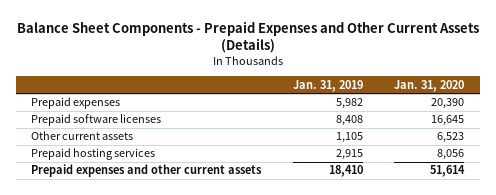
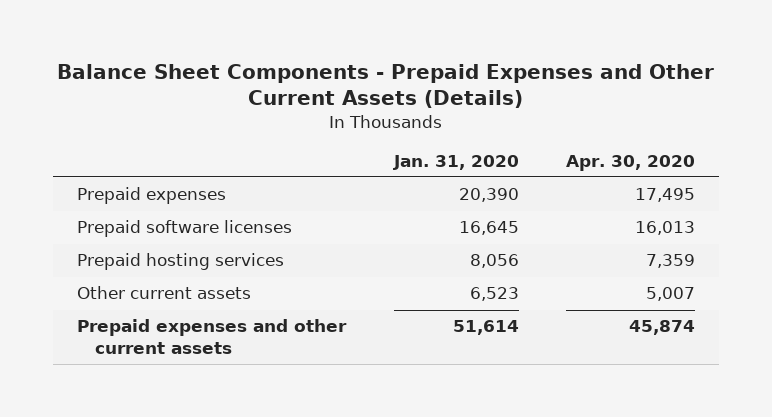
[292,79,363,92] Jan. 31, 2019 -> none
none -> [566,154,696,171] Apr. 30, 2020
[31,131,134,141] Other current assets -> [76,286,251,300] Other current assets

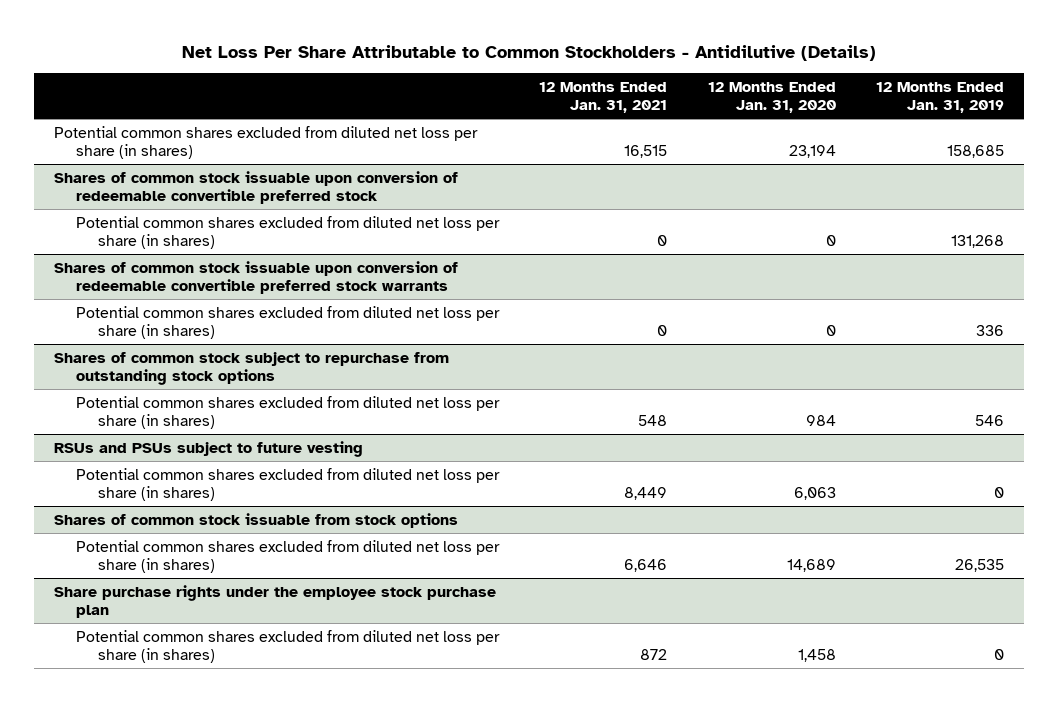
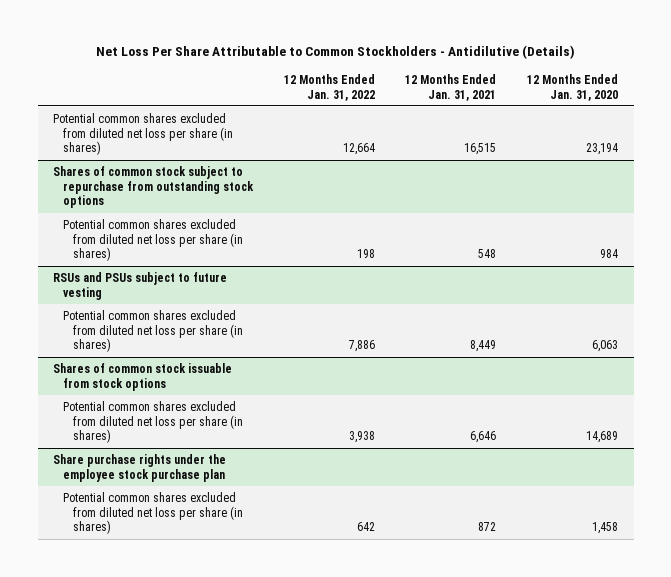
[876,82,1005,113] 12 Months Ended Jan. 31, 2019 -> none
none -> [283,73,375,101] 12 Months Ended Jan. 31, 2022
[54,170,459,204] Shares of common stock issuable upon conversion of redeemable convertible preferred stock -> none
[76,215,501,249] Potential common shares excluded from diluted net loss per share (in shares) -> none
[54,260,459,294] Shares of common stock issuable upon conversion of redeemable convertible preferred stock warrants -> none
[76,305,501,339] Potential common shares excluded from diluted net loss per share (in shares) -> none

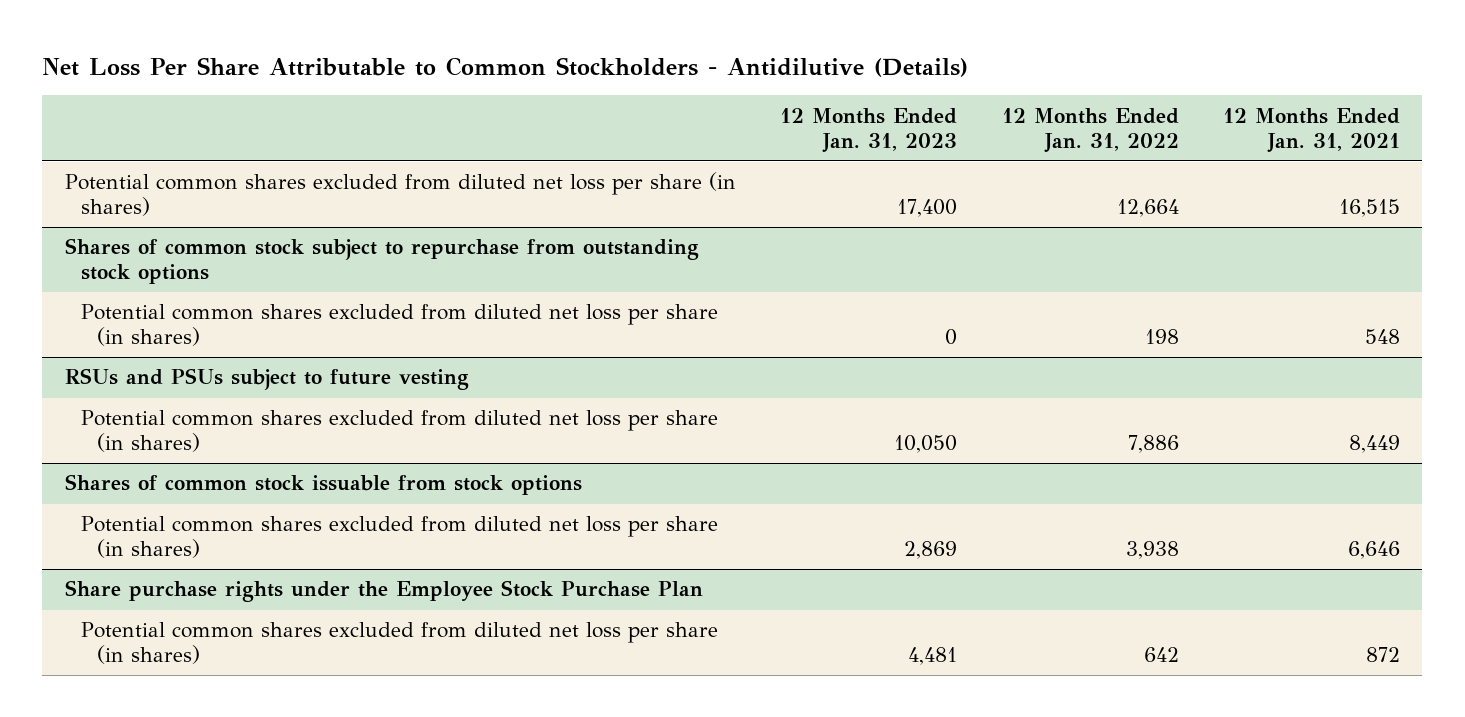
[527,73,619,101] 12 Months Ended Jan. 31, 2020 -> none
none -> [780,107,958,153] 12 Months Ended Jan. 31, 2023
[52,453,226,482] Share purchase rights under the employee stock purchase plan -> [64,580,703,603] Share purchase rights under the Employee Stock Purchase Plan

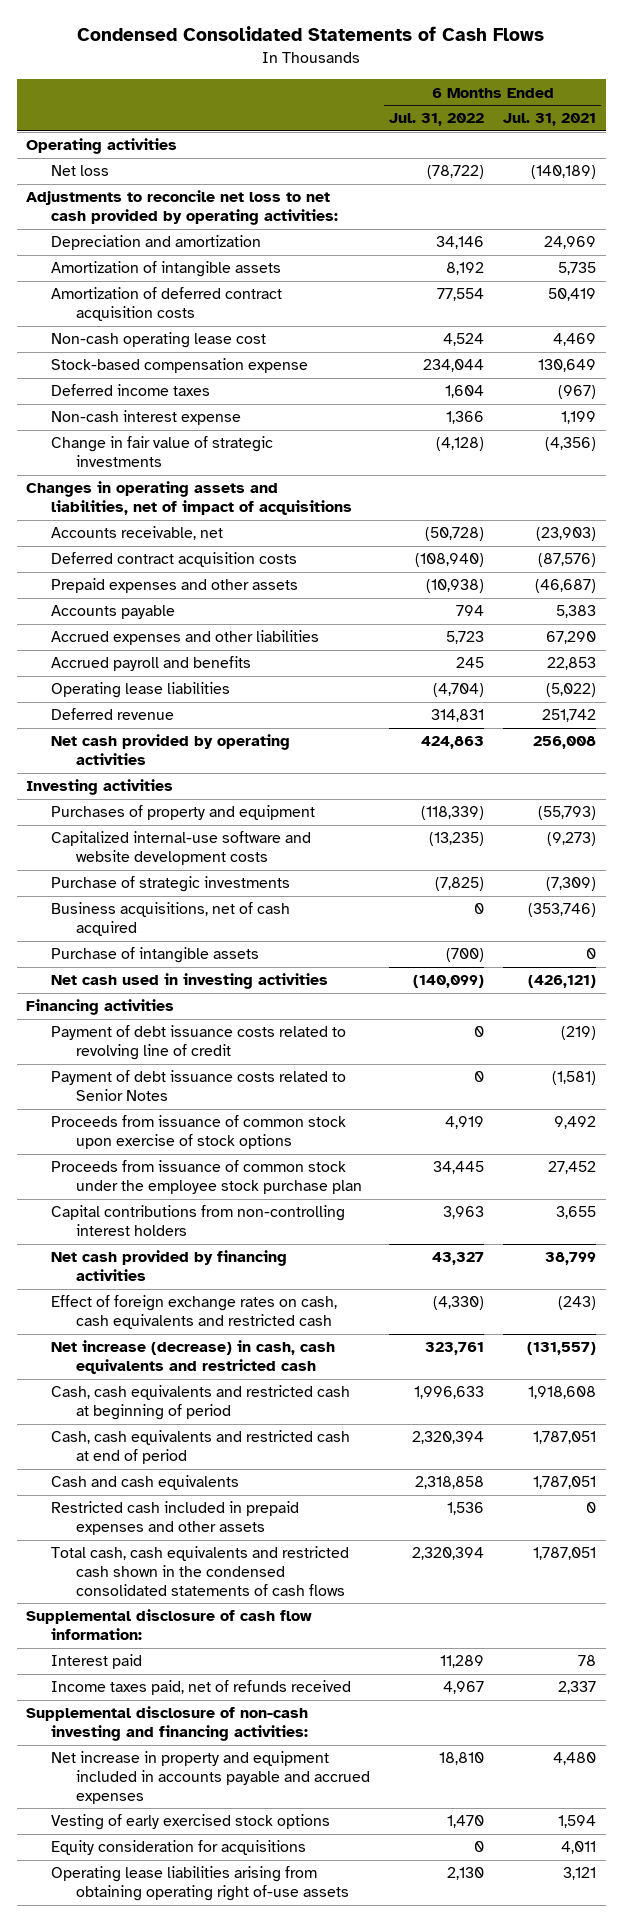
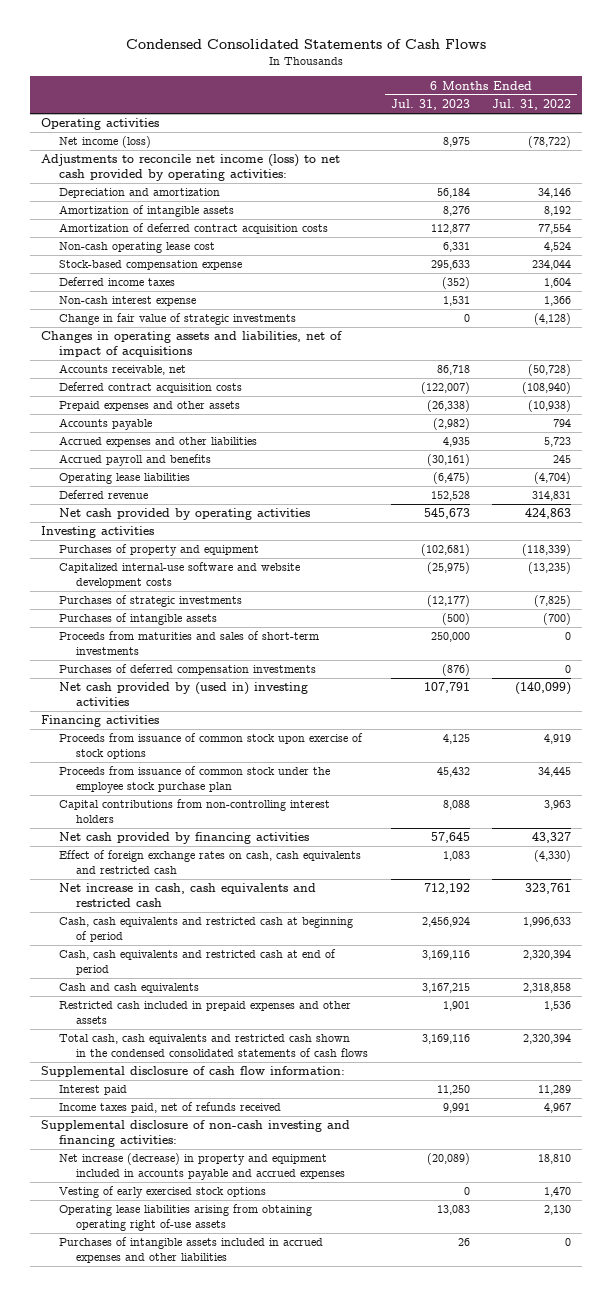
[503,113,597,127] Jul. 31, 2021 -> none
none -> [390,99,470,111] Jul. 31, 2023
[51,165,110,177] Net loss -> [58,136,151,149] Net income (loss)
[26,190,339,226] Adjustments to reconcile net loss to net cash provided by operating activities: -> [41,154,341,182] Adjustments to reconcile net income (loss) to net cash provided by operating activities:
[51,902,291,937] Business acquisitions, net of cash acquired -> none
[51,876,291,893] Purchase of strategic investments -> [58,595,242,608] Purchases of strategic investments
[51,947,260,964] Purchase of intangible assets -> [58,613,217,626] Purchases of intangible assets
none -> [58,631,319,656] Proceeds from maturities and sales of short-term investments
none -> [58,664,316,676] Purchases of deferred compensation investments
[51,973,329,990] Net cash used in investing activities -> [58,682,308,707] Net cash provided by (used in) investing activities
[51,1025,347,1061] Payment of debt issuance costs related to revolving line of credit -> none
[51,1070,347,1102] Payment of debt issuance costs related to Senior Notes -> none
[51,1340,336,1375] Net increase (decrease) in cash, cash equivalents and restricted cash -> [58,883,316,908] Net increase in cash, cash equivalents and restricted cash
[51,1751,370,1804] Net increase in property and equipment included in accounts payable and accrued expenses -> [58,1153,346,1181] Net increase (decrease) in property and equipment included in accounts payable and accrued expenses
[51,1840,307,1856] Equity consideration for acquisitions -> none
none -> [58,1237,323,1264] Purchases of intangible assets included in accrued expenses and other liabilities

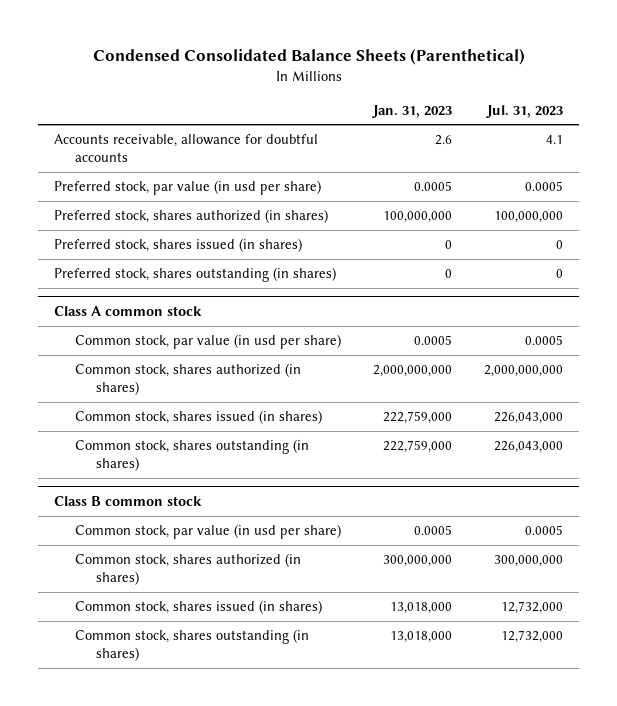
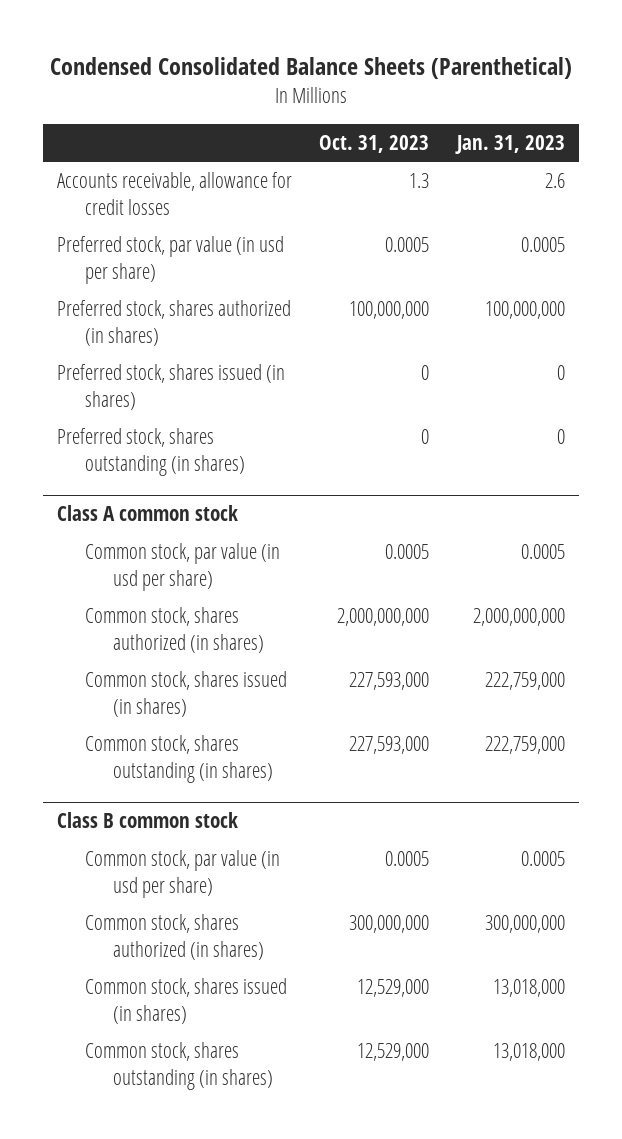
[485,104,563,118] Jul. 31, 2023 -> none
none -> [319,134,430,153] Oct. 31, 2023
[54,134,319,163] Accounts receivable, allowance for doubtful accounts -> [56,172,292,215] Accounts receivable, allowance for credit losses

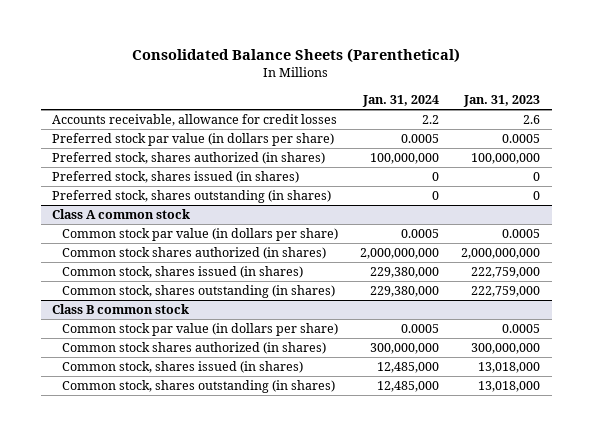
[49,56,572,79] Condensed Consolidated Balance Sheets (Parenthetical) -> [132,48,461,64] Consolidated Balance Sheets (Parenthetical)
[319,134,430,153] Oct. 31, 2023 -> none
none -> [362,94,440,107] Jan. 31, 2024
[56,236,284,284] Preferred stock, par value (in usd per share) -> [52,133,335,147] Preferred stock par value (in dollars per share)
[84,543,280,591] Common stock, par value (in usd per share) -> [61,228,338,242] Common stock par value (in dollars per share)
[84,607,265,653] Common stock, shares authorized (in shares) -> [61,247,326,260] Common stock shares authorized (in shares)
[84,850,280,898] Common stock, par value (in usd per share) -> [61,323,338,337] Common stock par value (in dollars per share)
[84,914,265,960] Common stock, shares authorized (in shares) -> [61,342,326,355] Common stock shares authorized (in shares)

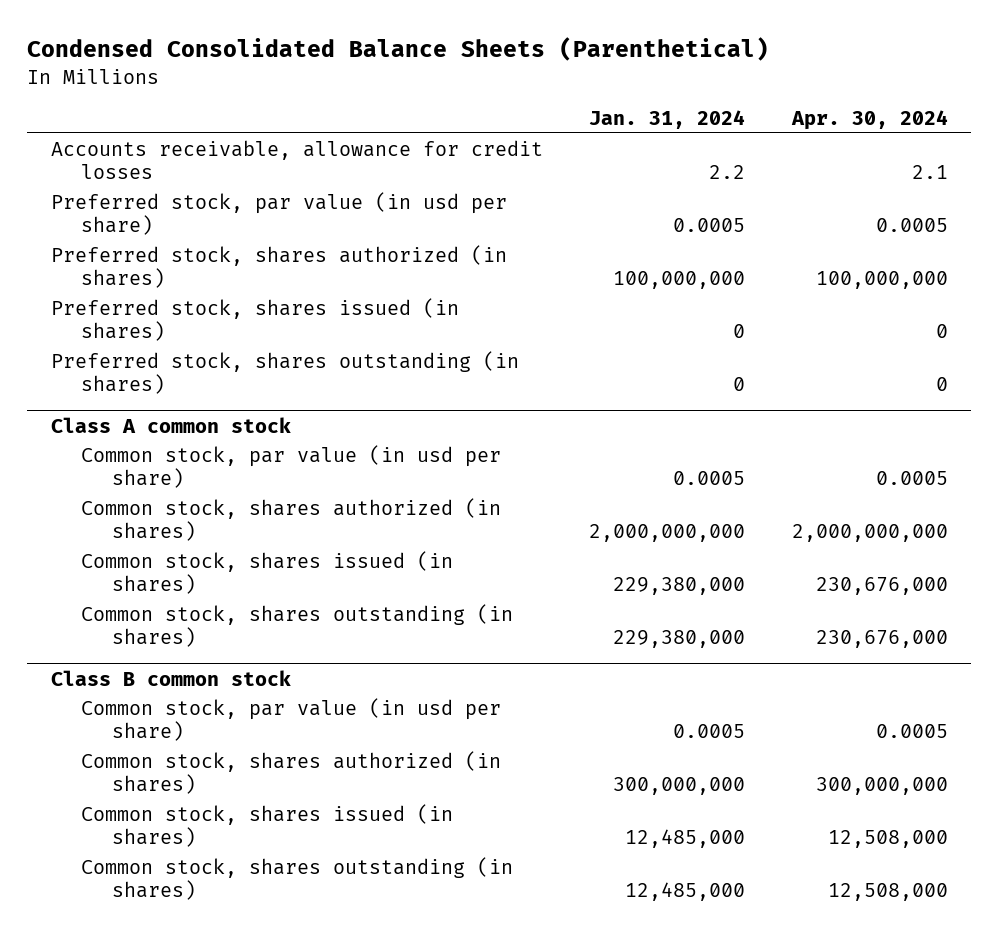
[132,48,461,64] Consolidated Balance Sheets (Parenthetical) -> [27,37,770,62] Condensed Consolidated Balance Sheets (Parenthetical)
[463,94,541,107] Jan. 31, 2023 -> none
none -> [790,109,948,130] Apr. 30, 2024
[52,133,335,147] Preferred stock par value (in dollars per share) -> [50,191,507,236] Preferred stock, par value (in usd per share)
[61,228,338,242] Common stock par value (in dollars per share) -> [81,444,502,489] Common stock, par value (in usd per share)
[61,247,326,260] Common stock shares authorized (in shares) -> [81,497,502,542] Common stock, shares authorized (in shares)
[61,323,338,337] Common stock par value (in dollars per share) -> [81,697,502,742] Common stock, par value (in usd per share)
[61,342,326,355] Common stock shares authorized (in shares) -> [81,750,502,795] Common stock, shares authorized (in shares)

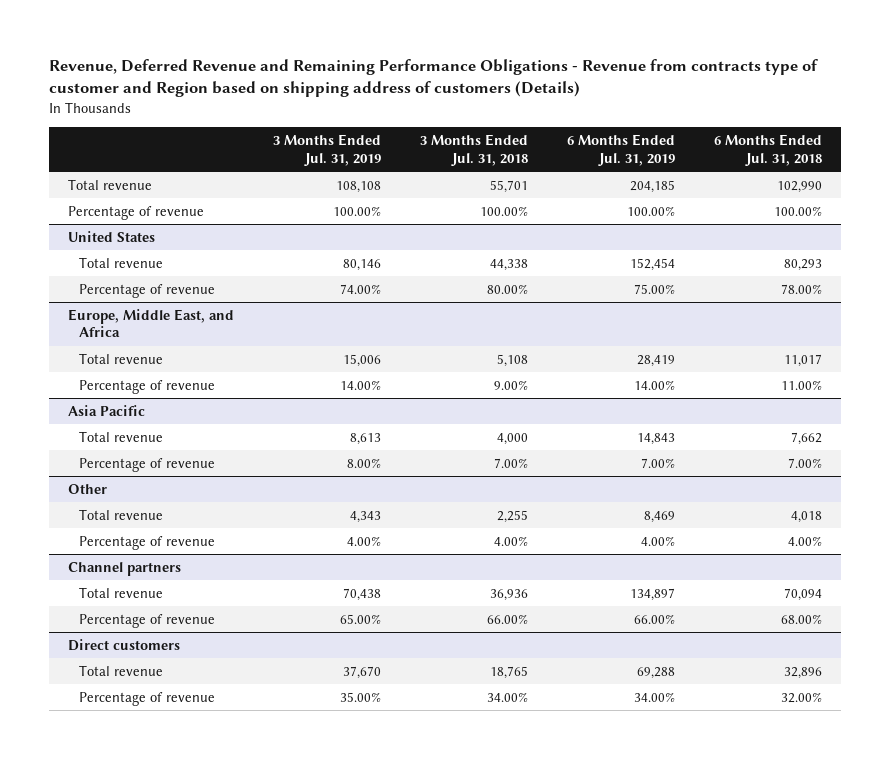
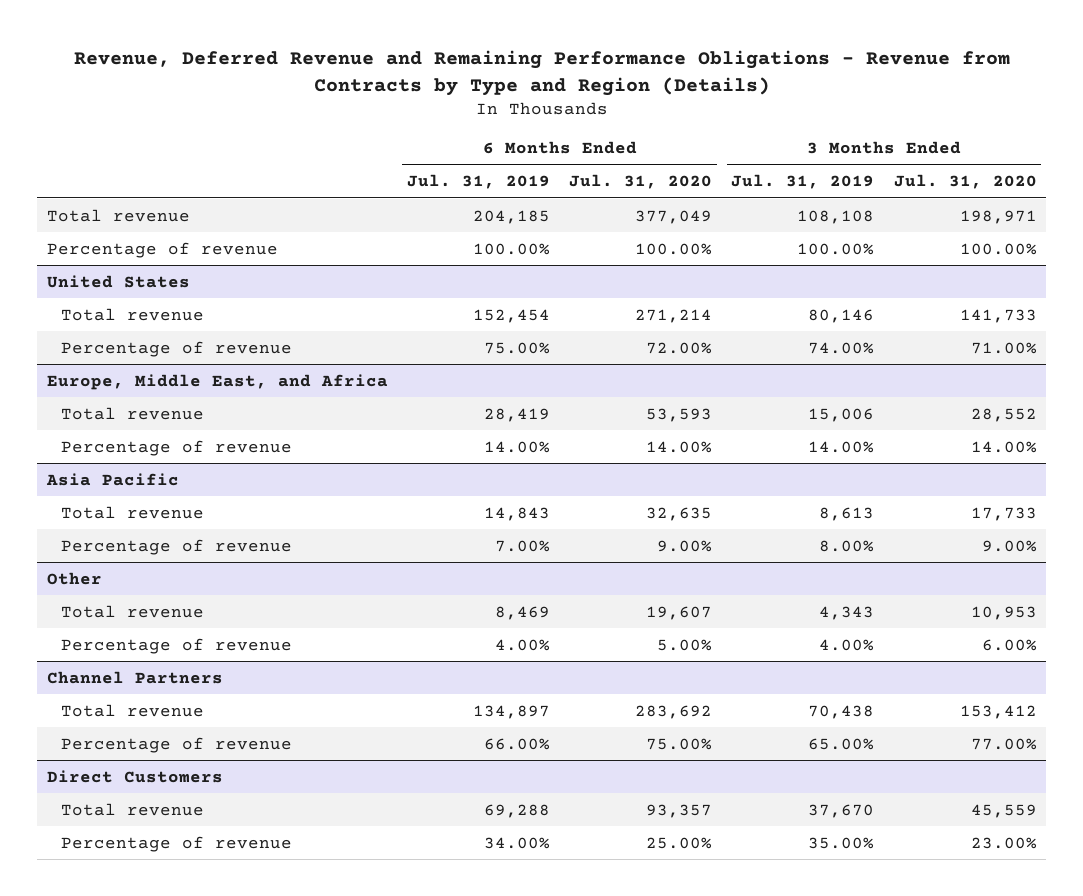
[48,59,818,98] Revenue, Deferred Revenue and Remaining Performance Obligations - Revenue from contracts type of customer and Region based on shipping address of customers (Details) -> [73,50,1010,96] Revenue, Deferred Revenue and Remaining Performance Obligations - Revenue from Contracts by Type and Region (Details)
[419,133,528,166] 3 Months Ended Jul. 31, 2018 -> none
[713,133,822,166] 6 Months Ended Jul. 31, 2018 -> none
none -> [569,174,713,190] Jul. 31, 2020
none -> [893,174,1037,190] Jul. 31, 2020
[68,561,182,576] Channel partners -> [46,670,223,684] Channel Partners
[68,638,181,651] Direct customers -> [46,769,223,783] Direct Customers

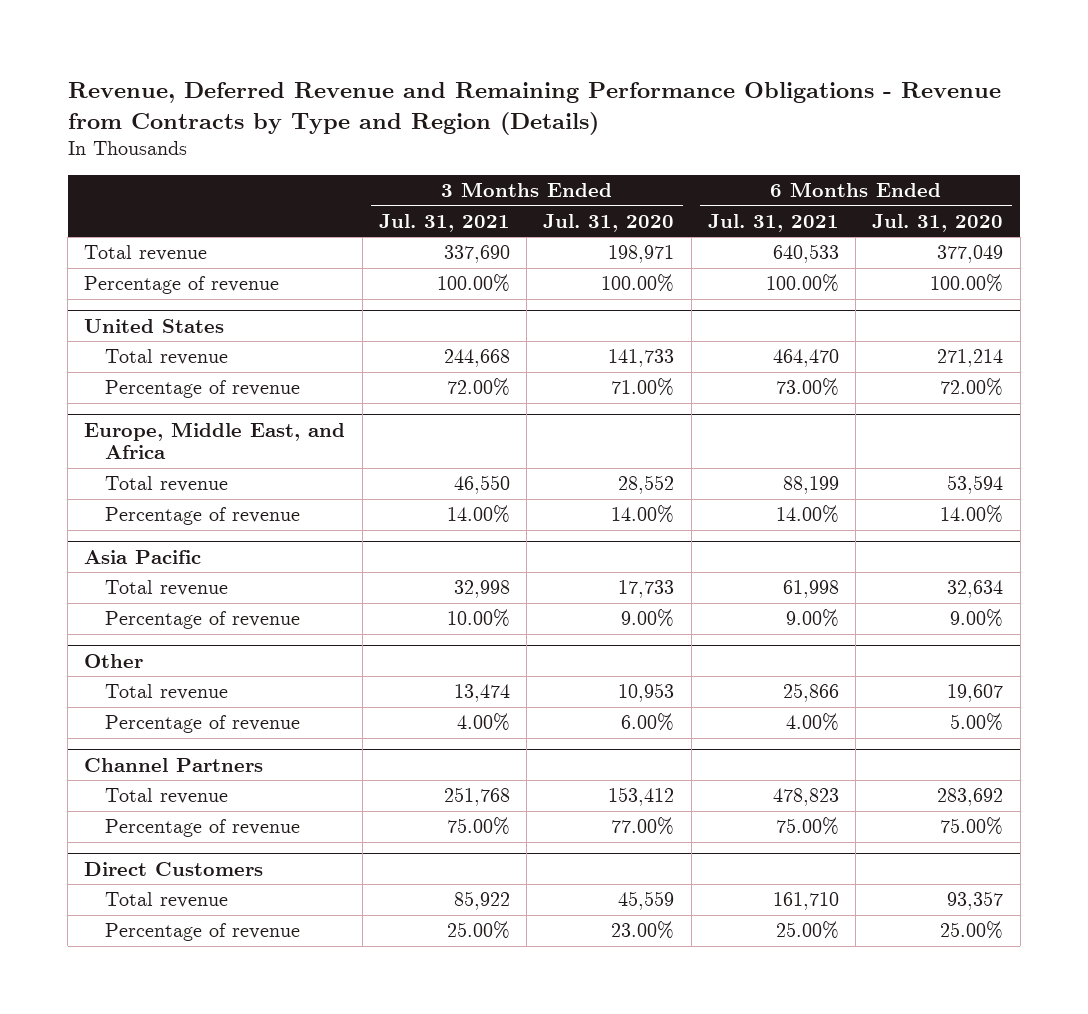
[406,174,550,190] Jul. 31, 2019 -> none
[731,174,875,190] Jul. 31, 2019 -> none
none -> [378,213,510,232] Jul. 31, 2021
none -> [707,213,839,232] Jul. 31, 2021
[646,407,713,422] 53,593 -> [947,475,1004,495] 53,594
[646,506,713,521] 32,635 -> [947,580,1004,599] 32,634

